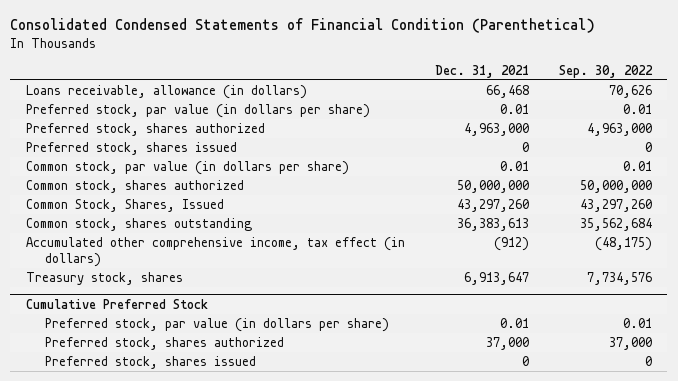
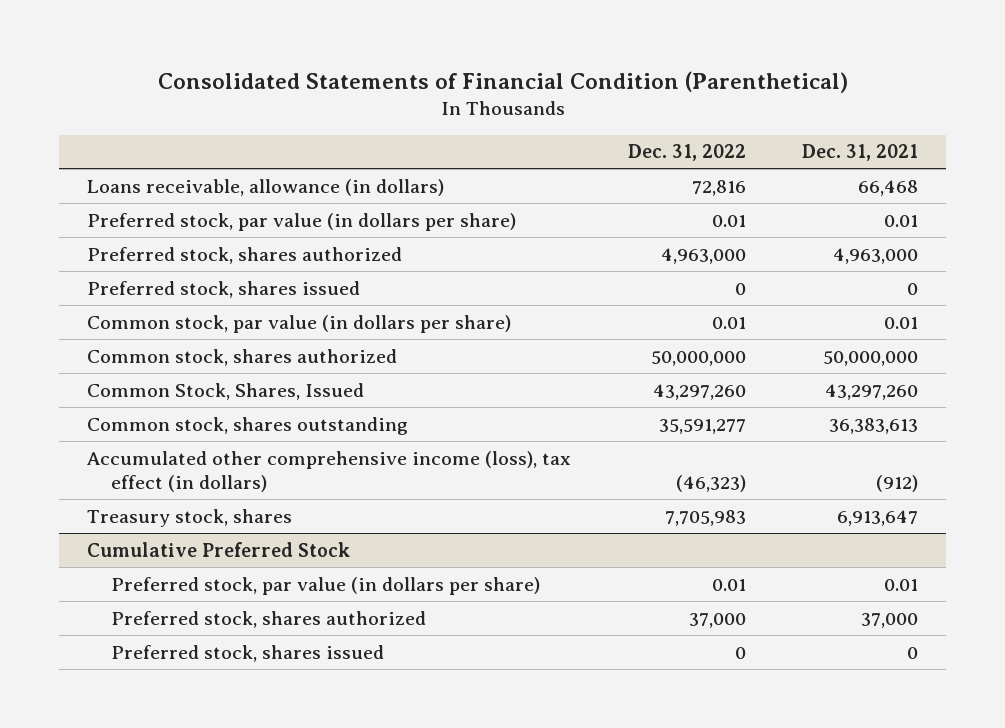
[10,18,596,34] Consolidated Condensed Statements of Financial Condition (Parenthetical) -> [157,71,848,94] Consolidated Statements of Financial Condition (Parenthetical)
[559,64,654,78] Sep. 30, 2022 -> none
none -> [627,144,746,162] Dec. 31, 2022
[25,237,405,268] Accumulated other comprehensive income, tax effect (in dollars) -> [87,450,572,493] Accumulated other comprehensive income (loss), tax effect (in dollars)

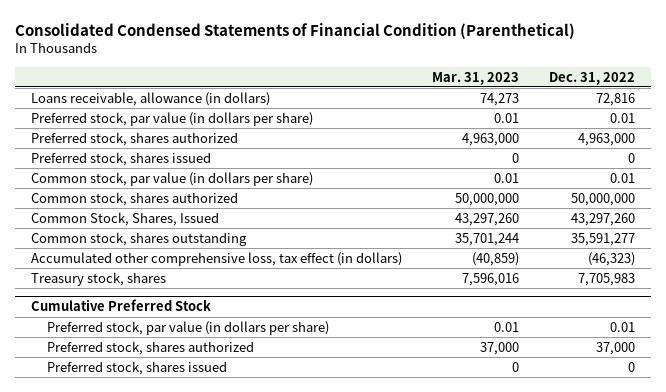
[157,71,848,94] Consolidated Statements of Financial Condition (Parenthetical) -> [15,22,576,39] Consolidated Condensed Statements of Financial Condition (Parenthetical)
[802,144,919,162] Dec. 31, 2021 -> none
none -> [431,71,519,85] Mar. 31, 2023
[87,450,572,493] Accumulated other comprehensive income (loss), tax effect (in dollars) -> [30,251,402,266] Accumulated other comprehensive loss, tax effect (in dollars)

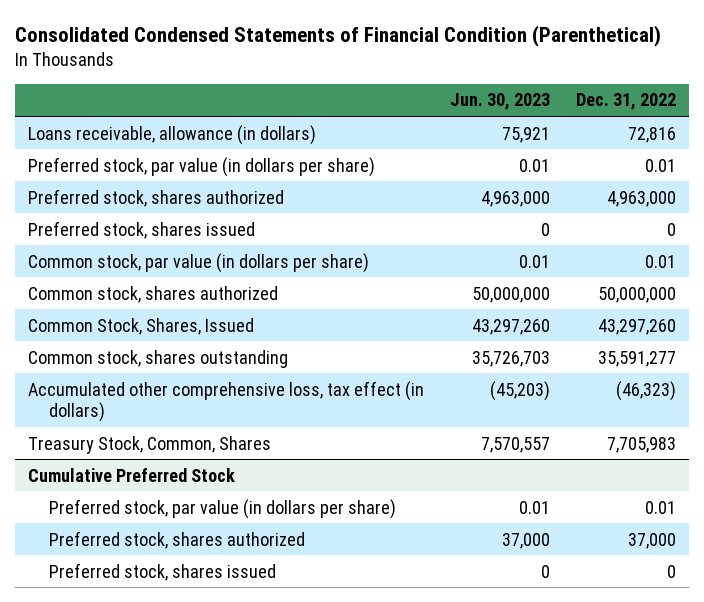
[431,71,519,85] Mar. 31, 2023 -> none
none -> [449,93,550,111] Jun. 30, 2023
[30,271,166,286] Treasury stock, shares -> [27,435,271,454] Treasury Stock, Common, Shares

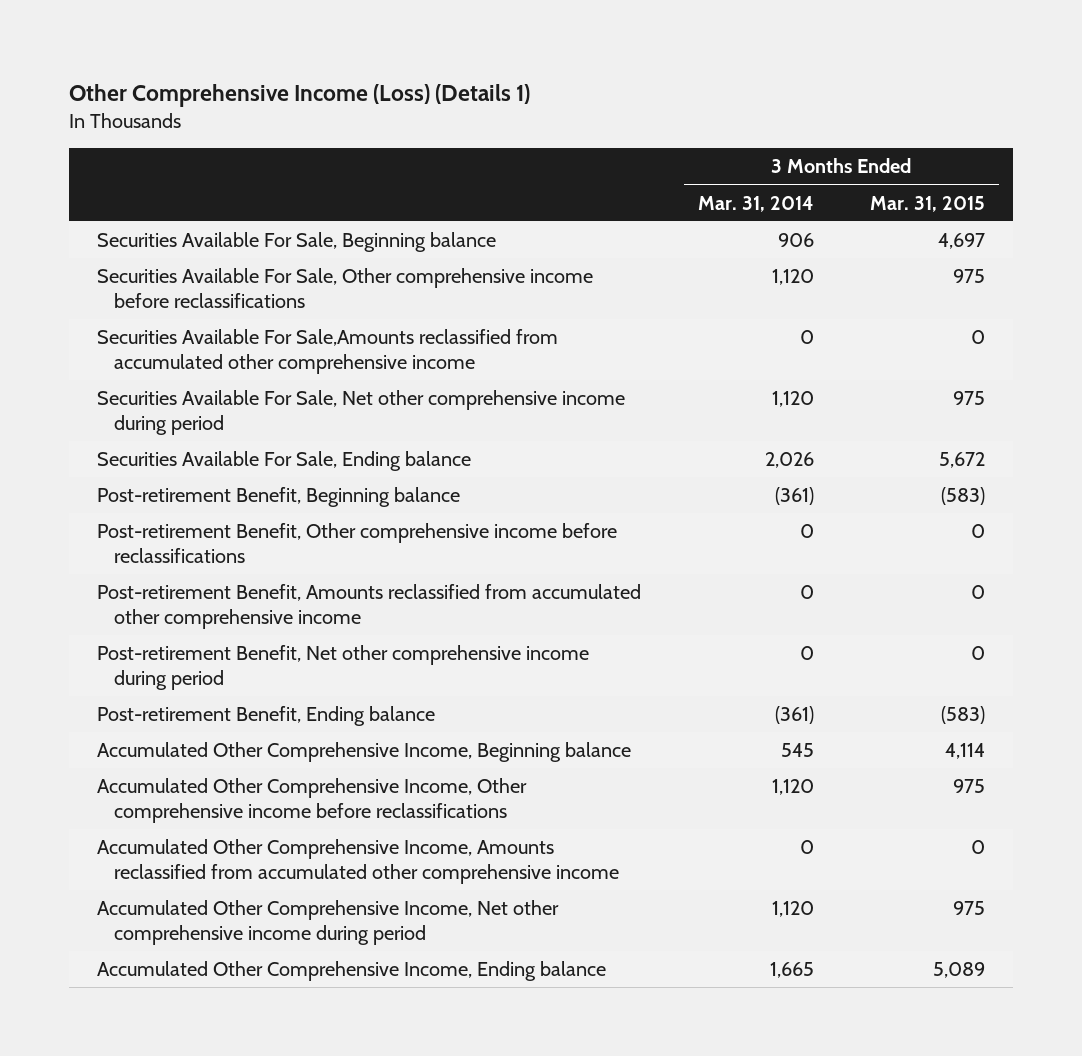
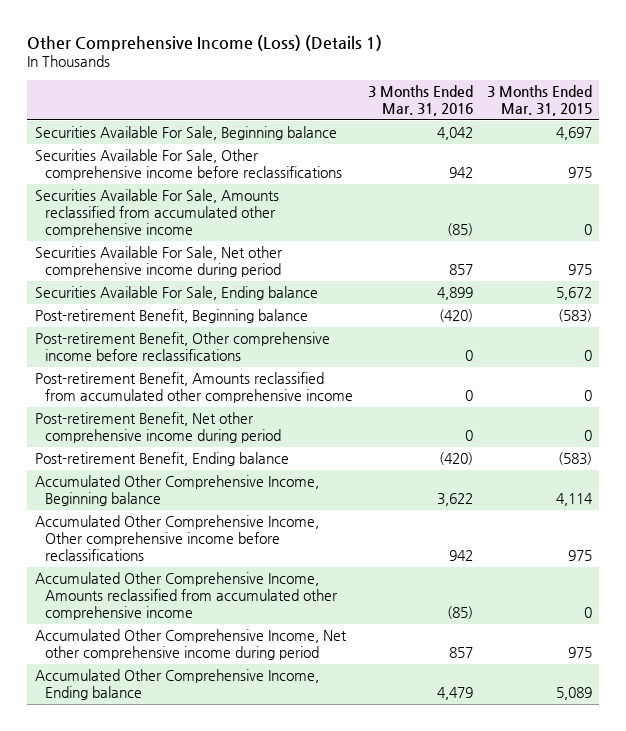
[697,195,814,212] Mar. 31, 2014 -> none
none -> [367,85,473,117] 3 Months Ended Mar. 31, 2016
[97,329,559,374] Securities Available For Sale,Amounts reclassified from accumulated other comprehensive income -> [34,189,279,238] Securities Available For Sale, Amounts reclassified from accumulated other comprehensive income

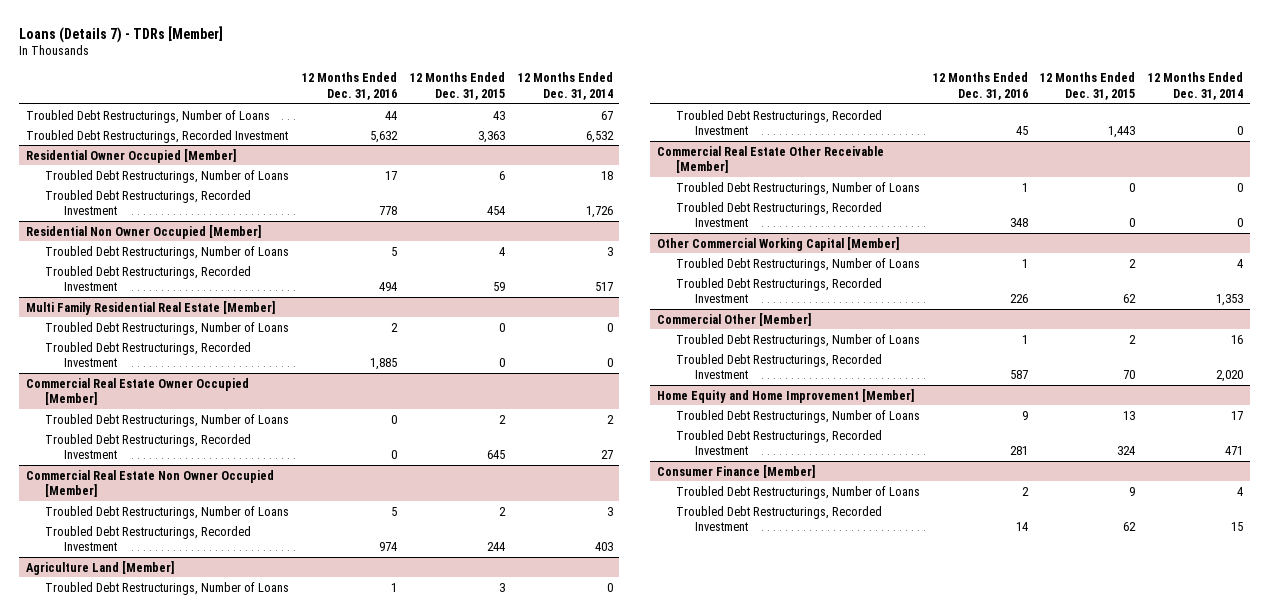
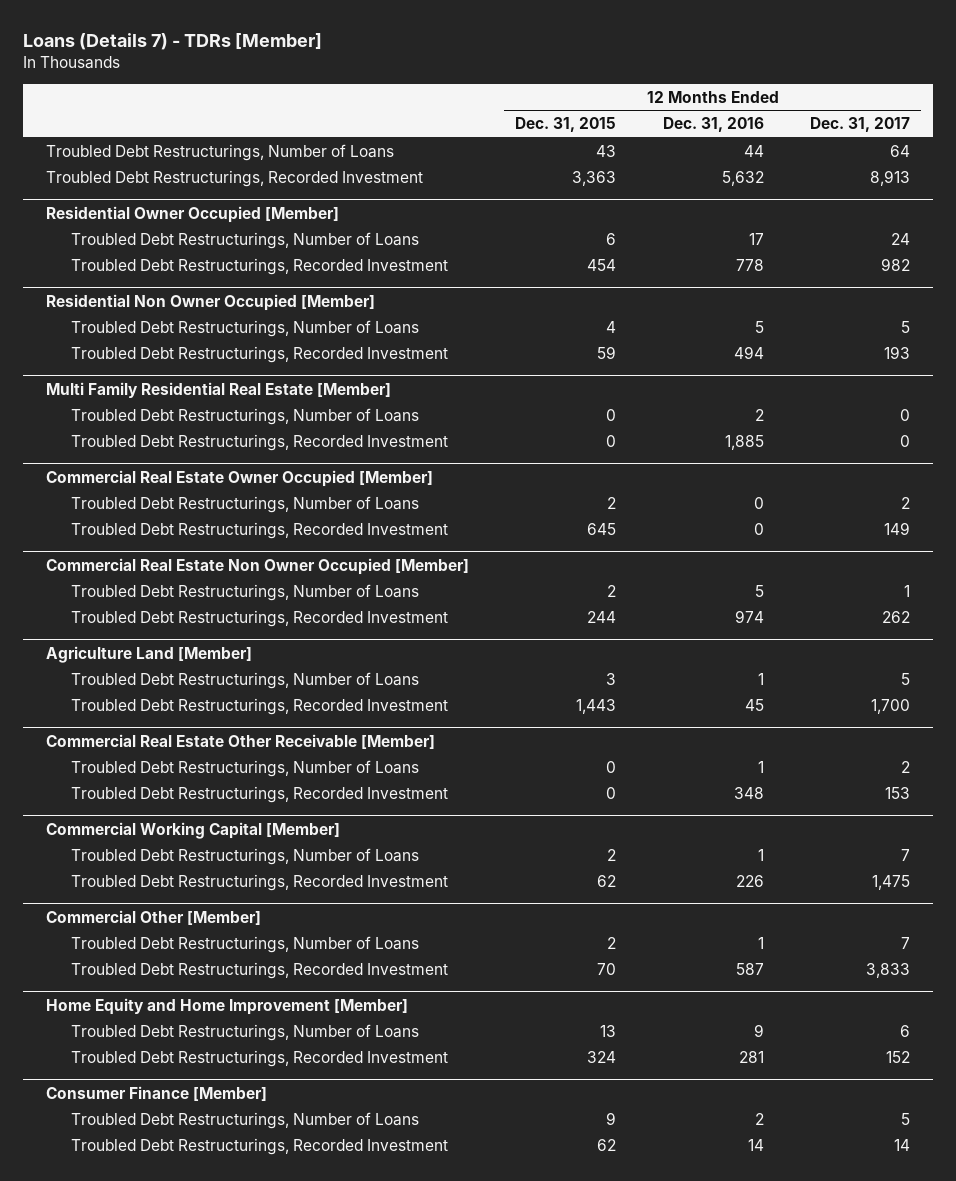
[517,72,613,101] 12 Months Ended Dec. 31, 2014 -> none
none -> [809,117,910,133] Dec. 31, 2017
[656,236,899,251] Other Commercial Working Capital [Member] -> [45,821,340,839] Commercial Working Capital [Member]

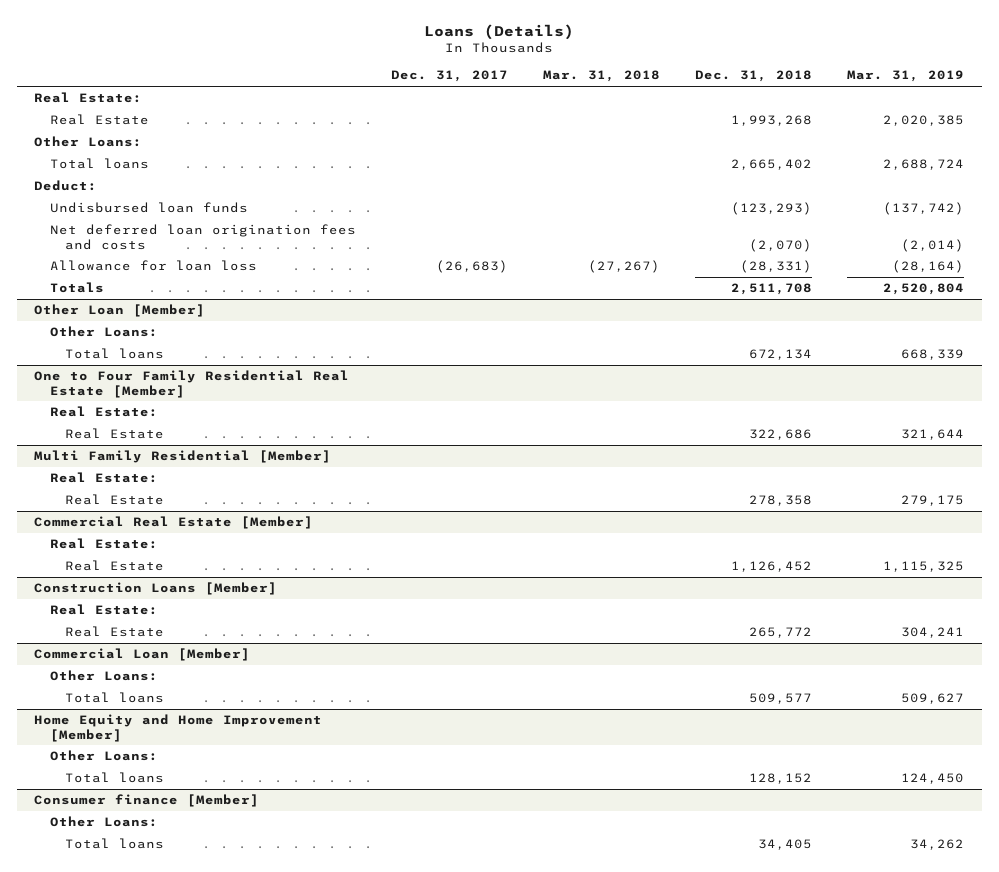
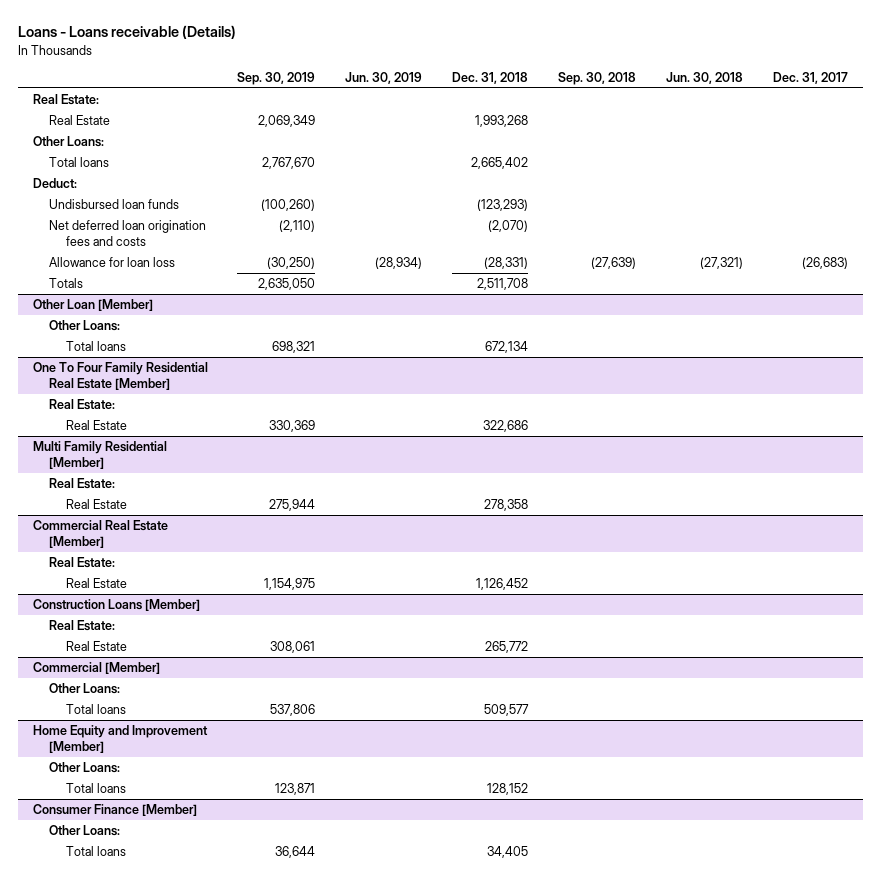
[424,23,575,40] Loans (Details) -> [17,25,236,40] Loans - Loans receivable (Details)
[543,70,661,83] Mar. 31, 2018 -> none
[847,70,965,83] Mar. 31, 2019 -> none
none -> [237,72,316,86] Sep. 30, 2019
none -> [345,72,423,85] Jun. 30, 2019
none -> [558,72,637,86] Sep. 30, 2018
none -> [665,72,743,85] Jun. 30, 2018
[34,370,350,398] One to Four Family Residential Real Estate [Member] -> [32,361,208,390] One To Four Family Residential Real Estate [Member]
[34,648,251,662] Commercial Loan [Member] -> [32,661,160,674] Commercial [Member]
[34,714,323,742] Home Equity and Home Improvement [Member] -> [32,724,208,753] Home Equity and Improvement [Member]
[34,794,260,808] Consumer finance [Member] -> [32,803,197,816] Consumer Finance [Member]

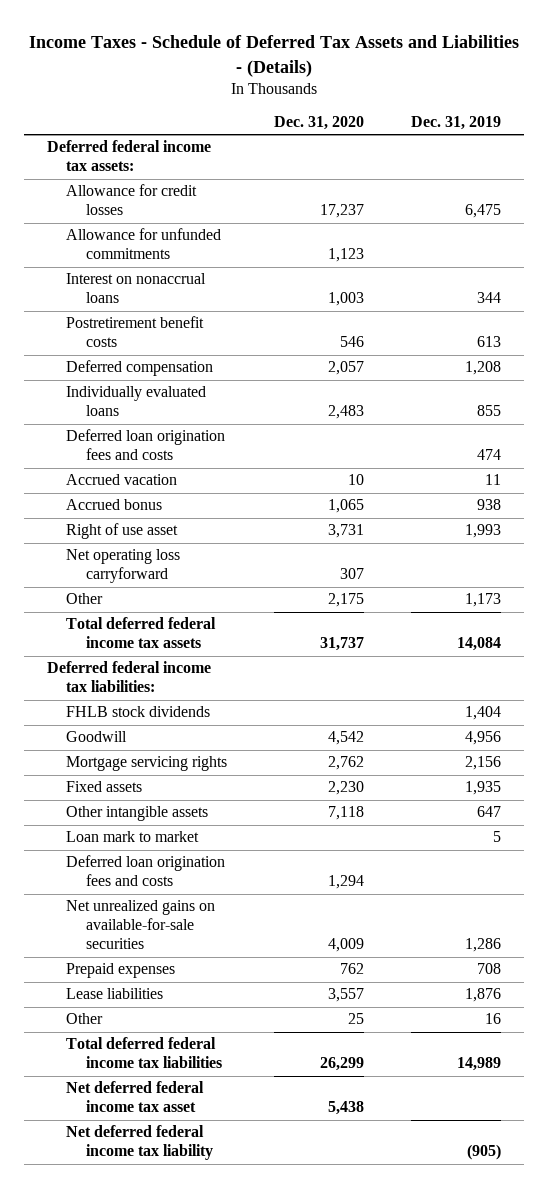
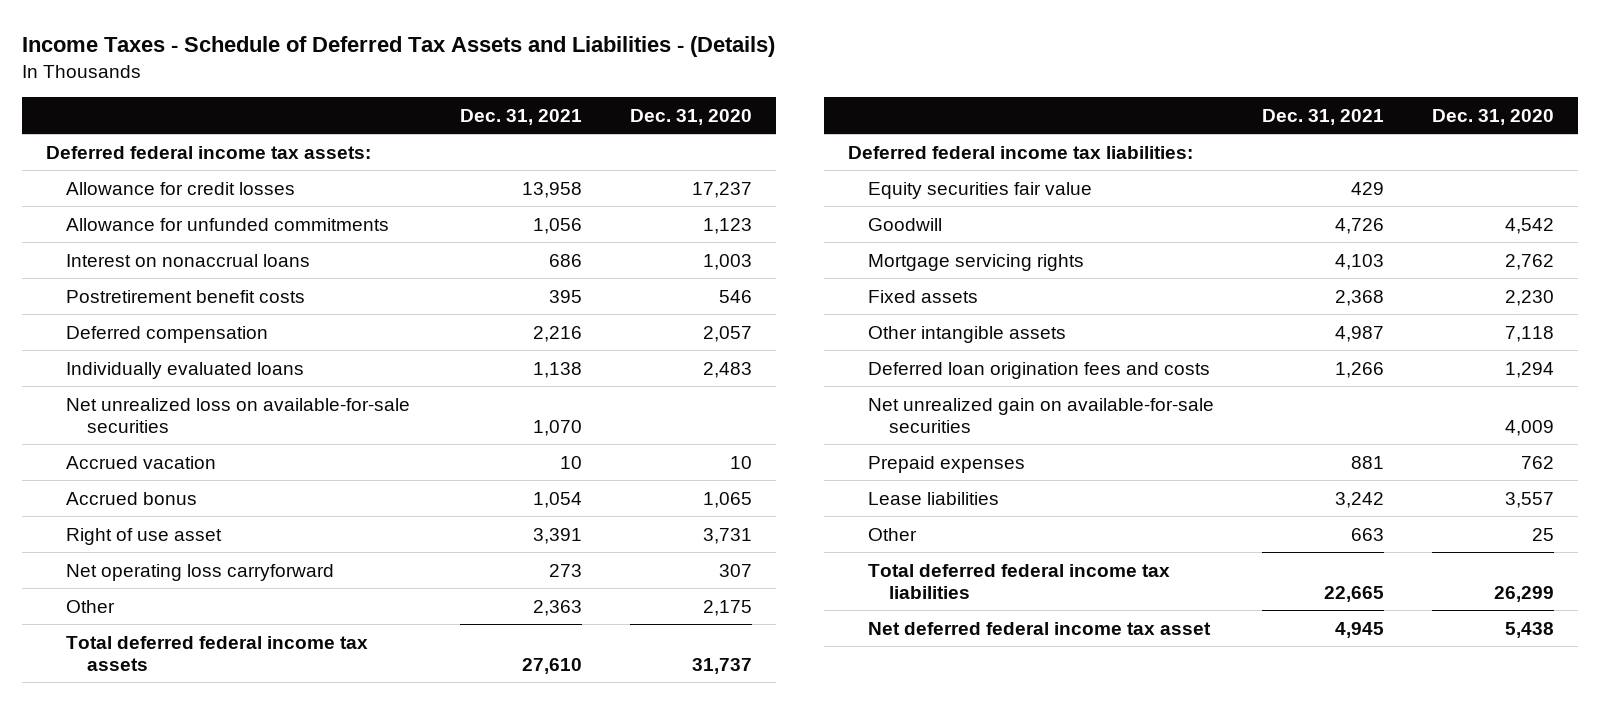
[410,116,501,131] Dec. 31, 2019 -> none
none -> [459,108,582,125] Dec. 31, 2021
[66,429,226,461] Deferred loan origination fees and costs -> none
none -> [66,397,411,434] Net unrealized loss on available-for-sale securities
[66,706,211,718] FHLB stock dividends -> none
none -> [868,181,1093,199] Equity securities fair value
[66,831,200,843] Loan mark to market -> none
[66,900,216,950] Net unrealized gains on available-for-sale securities -> [868,397,1215,434] Net unrealized gain on available-for-sale securities
[66,1125,213,1161] Net deferred federal income tax liability -> none

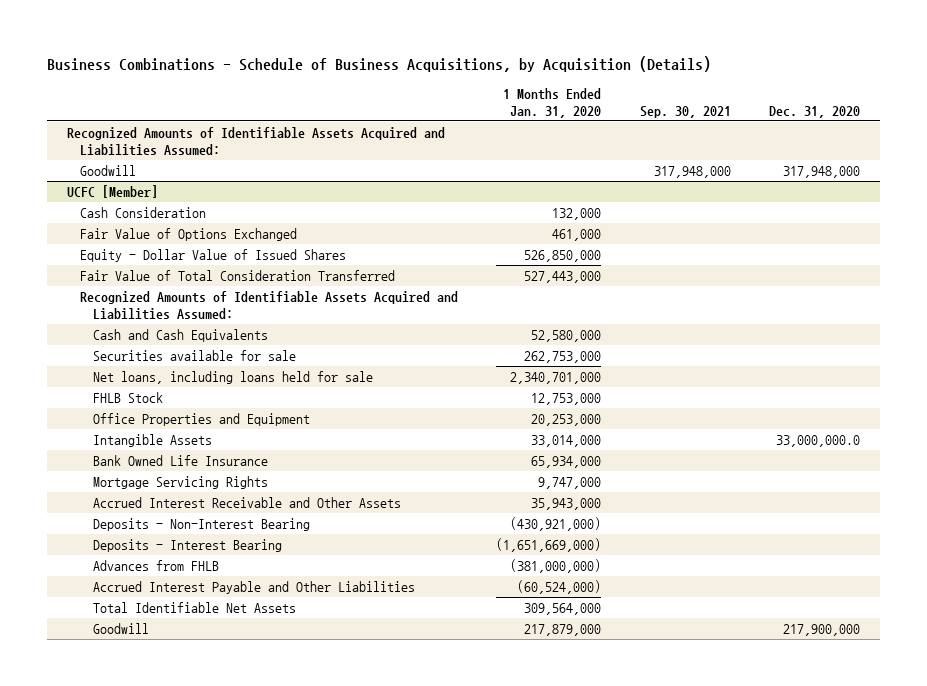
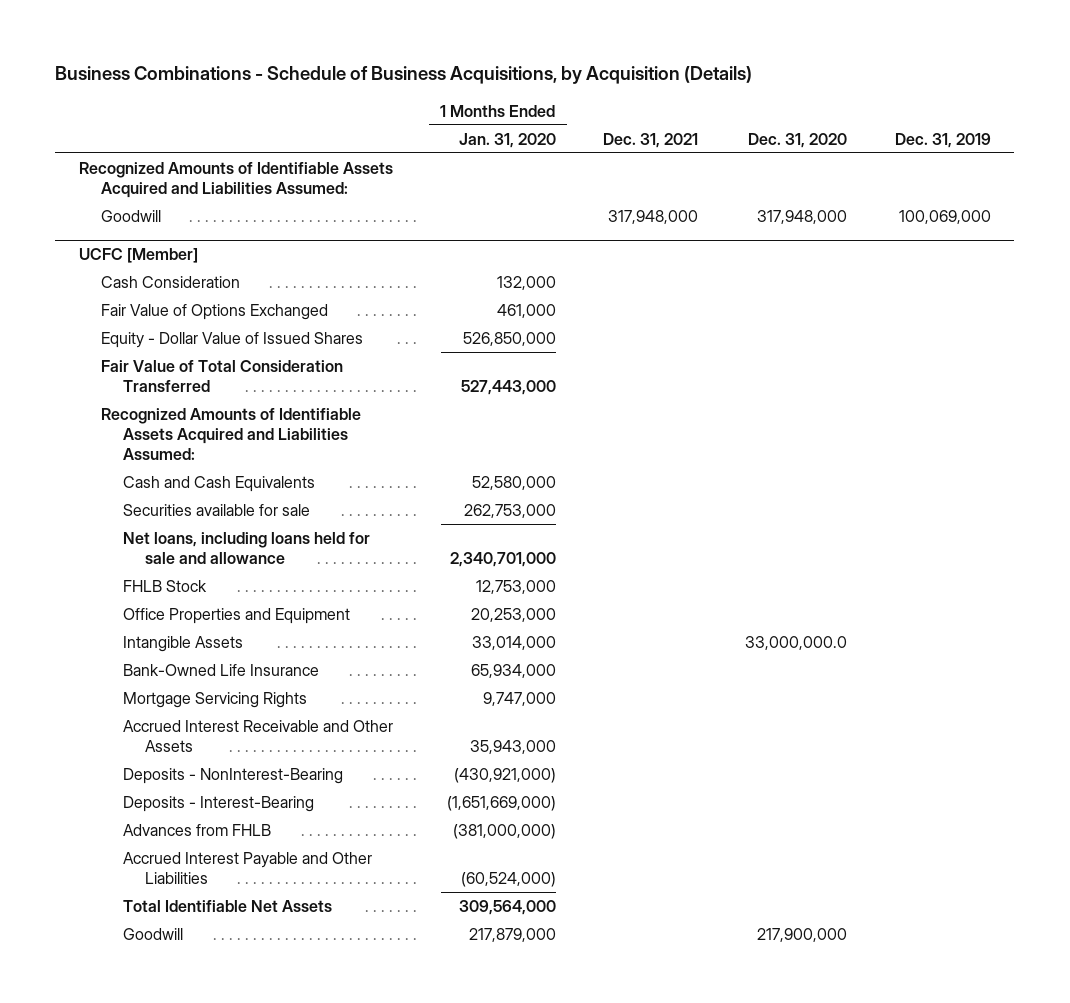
[639,105,731,118] Sep. 30, 2021 -> none
none -> [602,132,698,148] Dec. 31, 2021
none -> [894,132,991,148] Dec. 31, 2019
[93,371,374,385] Net loans, including loans held for sale -> [123,532,371,565] Net loans, including loans held for sale and allowance
[93,455,269,467] Bank Owned Life Insurance -> [123,664,320,677] Bank-Owned Life Insurance
[93,518,311,532] Deposits - Non-Interest Bearing -> [123,768,344,785] Deposits - NonInterest-Bearing
[93,539,283,553] Deposits - Interest Bearing -> [123,796,315,813] Deposits - Interest-Bearing

